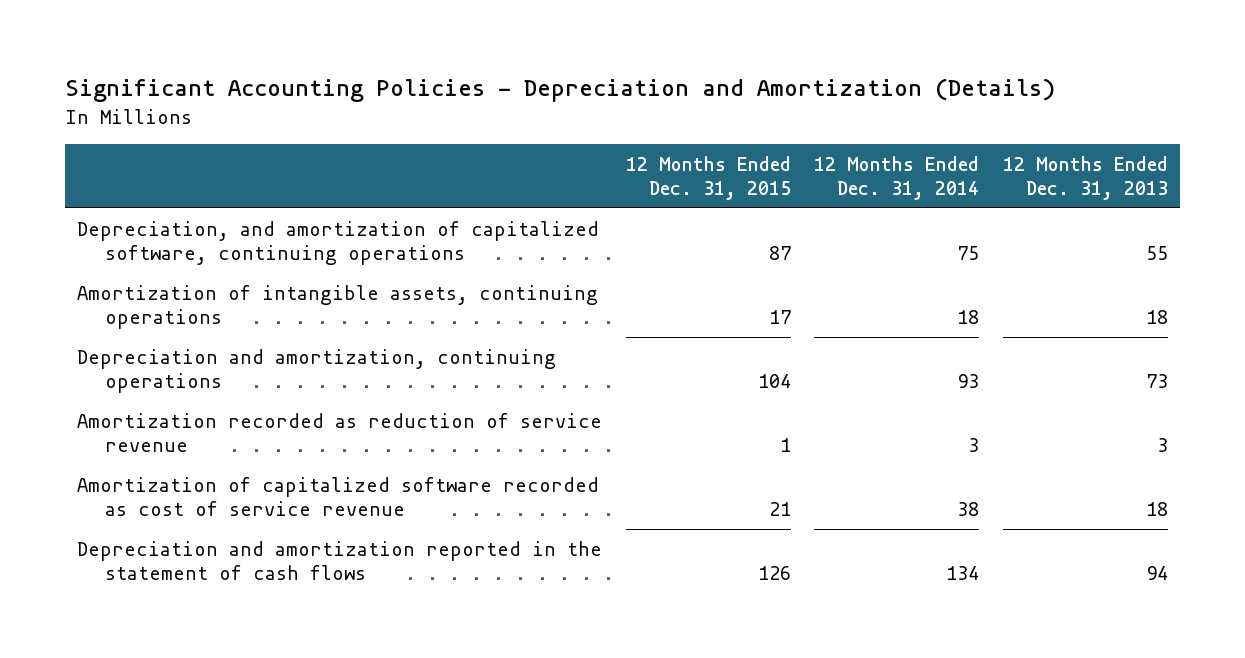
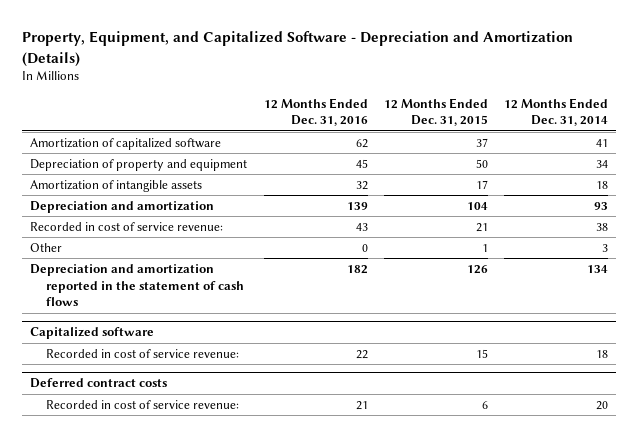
[64,78,1055,103] Significant Accounting Policies - Depreciation and Amortization (Details) -> [22,31,574,67] Property, Equipment, and Capitalized Software - Depreciation and Amortization (Details)
[1003,155,1169,200] 12 Months Ended Dec. 31, 2013 -> none
none -> [263,97,368,127] 12 Months Ended Dec. 31, 2016
[76,476,599,516] Amortization of capitalized software recorded as cost of service revenue -> none
[76,220,599,265] Depreciation, and amortization of capitalized software, continuing operations -> [30,137,222,150] Amortization of capitalized software
[768,245,791,260] 87 -> [475,137,488,147] 37
[957,245,980,260] 75 -> [595,138,608,147] 41
none -> [30,158,248,171] Depreciation of property and equipment
[76,284,598,329] Amortization of intangible assets, continuing operations -> [30,179,203,192] Amortization of intangible assets
[76,348,556,393] Depreciation and amortization, continuing operations -> [30,200,215,213] Depreciation and amortization
[76,412,602,452] Amortization recorded as reduction of service revenue -> [30,221,224,231] Recorded in cost of service revenue:
[779,437,791,452] 1 -> [475,222,488,232] 21
[968,437,980,452] 3 -> [595,222,608,231] 38
none -> [30,242,63,252] Other
none -> [30,327,155,340] Capitalized software
none -> [46,348,240,358] Recorded in cost of service revenue:
none -> [30,378,168,389] Deferred contract costs
none -> [46,399,240,409] Recorded in cost of service revenue:

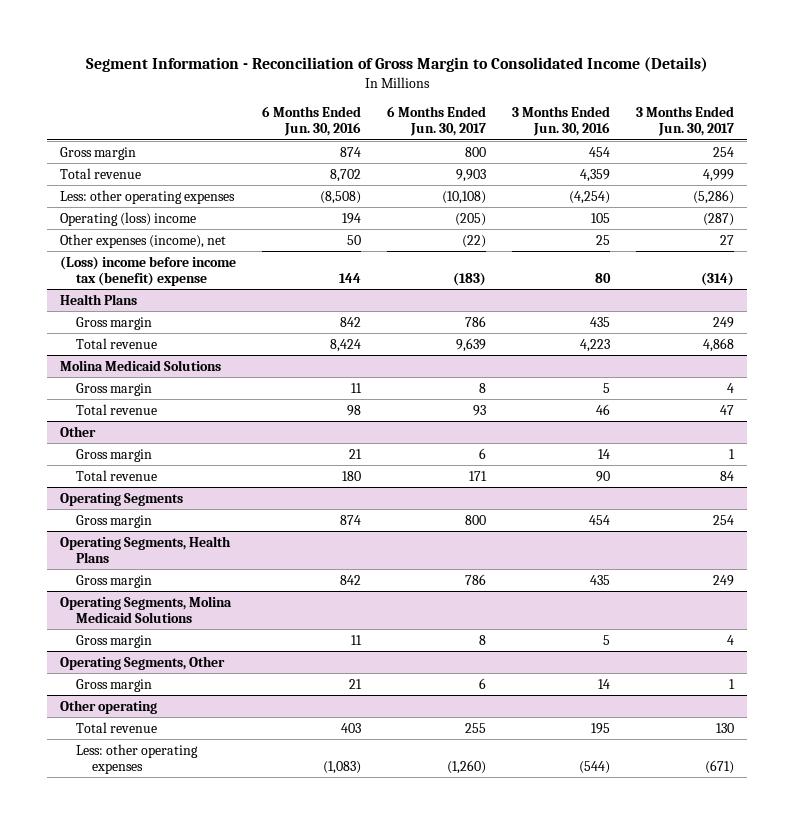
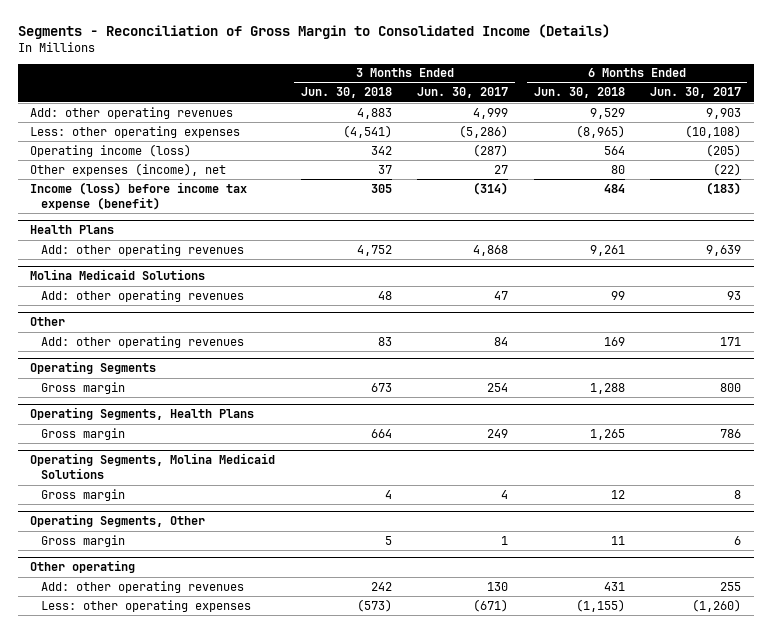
[86,56,709,72] Segment Information - Reconciliation of Gross Margin to Consolidated Income (Details) -> [17,23,610,39] Segments - Reconciliation of Gross Margin to Consolidated Income (Details)
[262,106,362,137] 6 Months Ended Jun. 30, 2016 -> none
[512,106,611,137] 3 Months Ended Jun. 30, 2016 -> none
none -> [300,87,392,99] Jun. 30, 2018
none -> [533,87,625,99] Jun. 30, 2018
[60,146,137,160] Gross margin -> none
[60,167,142,179] Total revenue -> [30,106,234,119] Add: other operating revenues
[60,211,197,226] Operating (loss) income -> [30,143,192,157] Operating income (loss)
[60,255,237,286] (Loss) income before income tax (benefit) expense -> [30,181,248,210] Income (loss) before income tax expense (benefit)
[76,316,153,330] Gross margin -> none
[76,337,158,349] Total revenue -> [40,243,244,256] Add: other operating revenues
[76,382,153,396] Gross margin -> none
[76,403,158,415] Total revenue -> [40,289,244,302] Add: other operating revenues
[76,448,153,462] Gross margin -> none
[76,469,158,481] Total revenue -> [40,335,244,348] Add: other operating revenues
[76,721,158,733] Total revenue -> [40,580,244,593] Add: other operating revenues

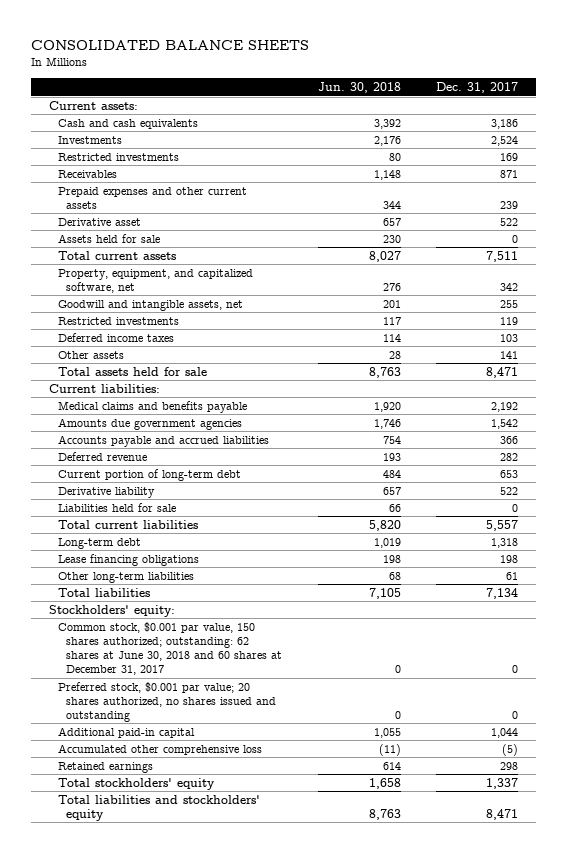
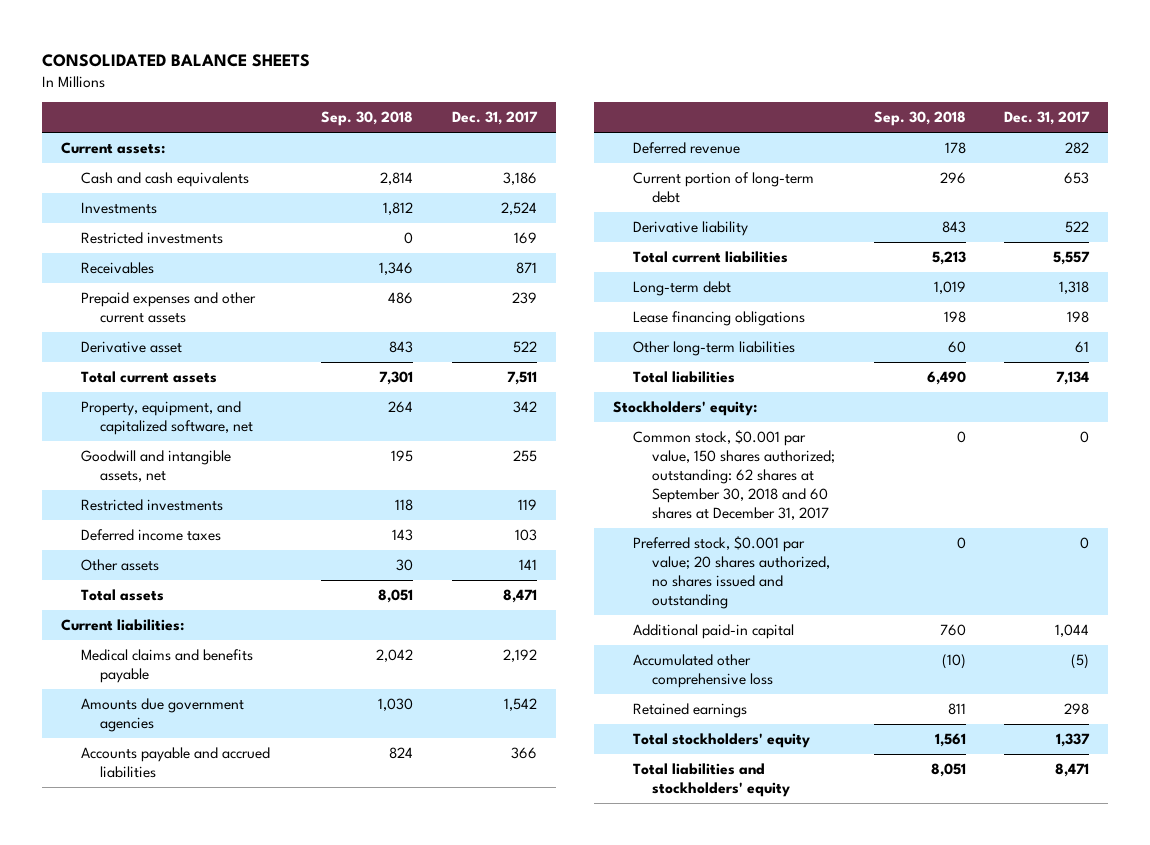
[317,82,401,94] Jun. 30, 2018 -> none
none -> [321,111,414,127] Sep. 30, 2018
[57,233,160,243] Assets held for sale -> none
[57,366,207,376] Total assets held for sale -> [80,589,164,602] Total assets
[57,502,176,512] Liabilities held for sale -> none
[57,621,283,676] Common stock, $0.001 par value, 150 shares authorized; outstanding: 62 shares at June 30, 2018 and 60 shares at December 31, 2017 -> [632,430,836,521] Common stock, $0.001 par value, 150 shares authorized; outstanding: 62 shares at September 30, 2018 and 60 shares at December 31, 2017

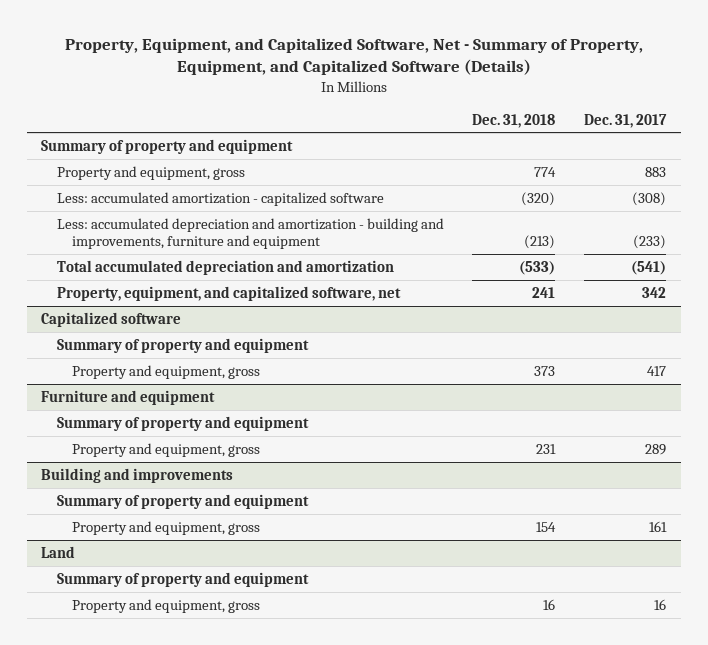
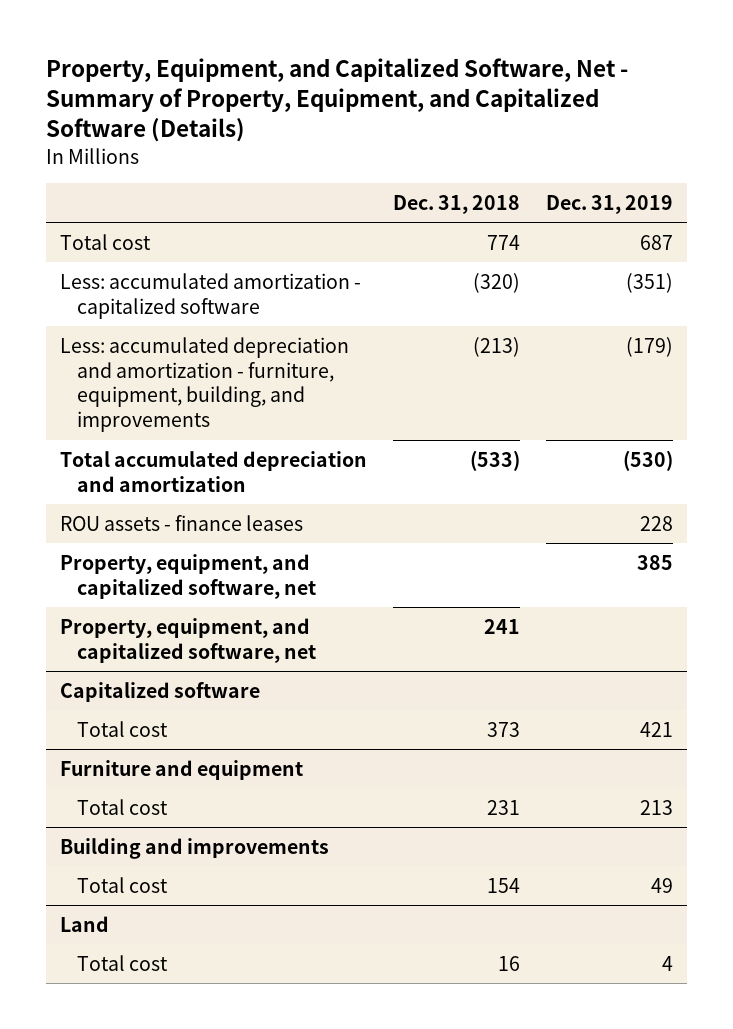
[584,113,668,128] Dec. 31, 2017 -> none
none -> [546,194,674,214] Dec. 31, 2019
[41,138,294,154] Summary of property and equipment -> none
[56,165,245,180] Property and equipment, gross -> [59,233,151,250] Total cost
[56,217,444,249] Less: accumulated depreciation and amortization - building and improvements, furniture and equipment -> [59,336,349,433] Less: accumulated depreciation and amortization - furniture, equipment, building, and improvements
none -> [59,514,303,531] ROU assets - finance leases
none -> [59,553,316,599] Property, equipment, and capitalized software, net
[56,337,309,353] Summary of property and equipment -> none
[71,364,260,379] Property and equipment, gross -> [76,720,168,737] Total cost
[56,415,309,431] Summary of property and equipment -> none
[71,442,260,457] Property and equipment, gross -> [76,798,168,815] Total cost
[56,493,309,509] Summary of property and equipment -> none
[71,520,260,535] Property and equipment, gross -> [76,876,168,893] Total cost
[56,571,309,587] Summary of property and equipment -> none
[71,598,260,613] Property and equipment, gross -> [76,954,168,971] Total cost

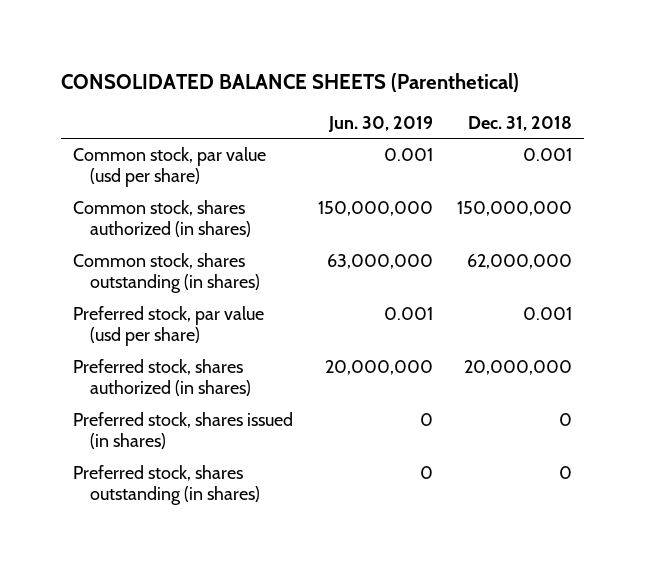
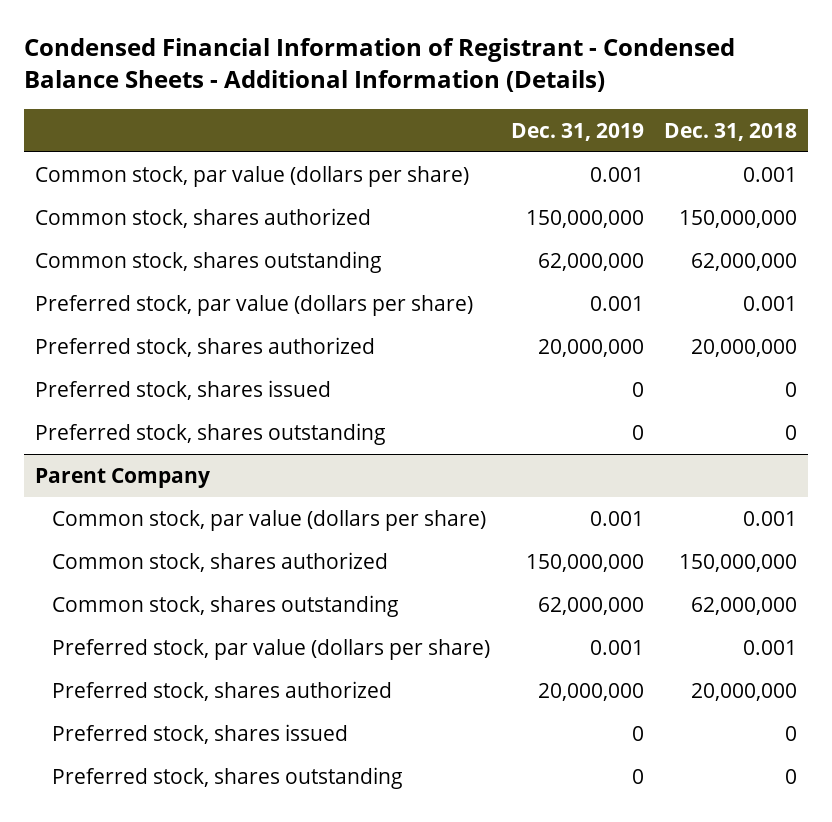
[61,72,520,92] CONSOLIDATED BALANCE SHEETS (Parenthetical) -> [24,38,736,93] Condensed Financial Information of Registrant - Condensed Balance Sheets - Additional Information (Details)
[327,115,433,132] Jun. 30, 2019 -> none
none -> [510,122,644,141] Dec. 31, 2019
[73,146,267,188] Common stock, par value (usd per share) -> [34,165,469,187] Common stock, par value (dollars per share)
[73,199,251,238] Common stock, shares authorized (in shares) -> [34,207,371,228] Common stock, shares authorized
[73,252,260,294] Common stock, shares outstanding (in shares) -> [34,250,382,273] Common stock, shares outstanding
[73,305,265,347] Preferred stock, par value (usd per share) -> [34,294,473,316] Preferred stock, par value (dollars per share)
[73,358,251,397] Preferred stock, shares authorized (in shares) -> [34,336,375,357] Preferred stock, shares authorized
[73,411,294,450] Preferred stock, shares issued (in shares) -> [34,379,331,400] Preferred stock, shares issued
[73,464,260,506] Preferred stock, shares outstanding (in shares) -> [34,422,386,445] Preferred stock, shares outstanding
none -> [34,467,210,488] Parent Company
none -> [51,509,486,531] Common stock, par value (dollars per share)
none -> [51,551,388,572] Common stock, shares authorized
none -> [51,594,399,617] Common stock, shares outstanding
none -> [51,638,490,660] Preferred stock, par value (dollars per share)
none -> [51,680,392,701] Preferred stock, shares authorized
none -> [51,723,348,744] Preferred stock, shares issued
none -> [51,766,403,789] Preferred stock, shares outstanding

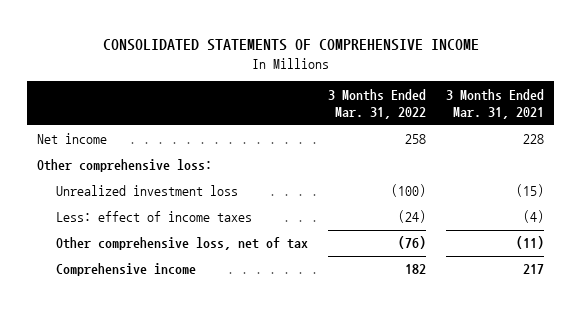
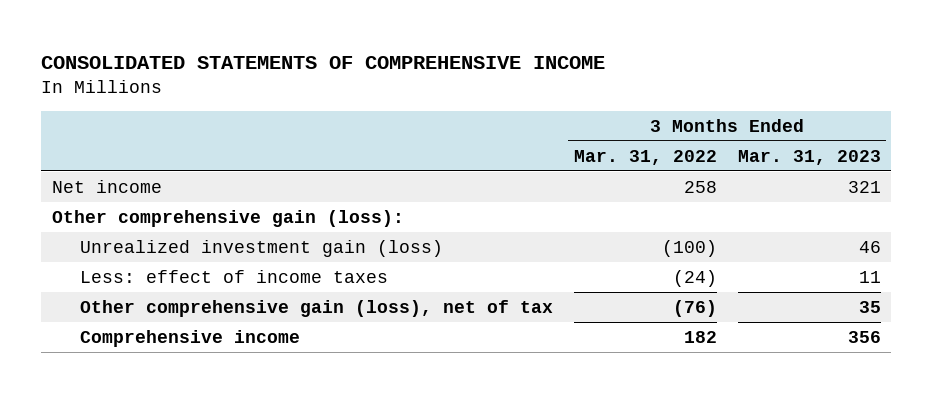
[446,88,545,120] 3 Months Ended Mar. 31, 2021 -> none
none -> [737,149,881,165] Mar. 31, 2023
[37,159,213,173] Other comprehensive loss: -> [51,209,404,227] Other comprehensive gain (loss):
[56,185,239,197] Unrealized investment loss -> [79,239,443,257] Unrealized investment gain (loss)
[56,237,309,251] Other comprehensive loss, net of tax -> [79,299,553,317] Other comprehensive gain (loss), net of tax

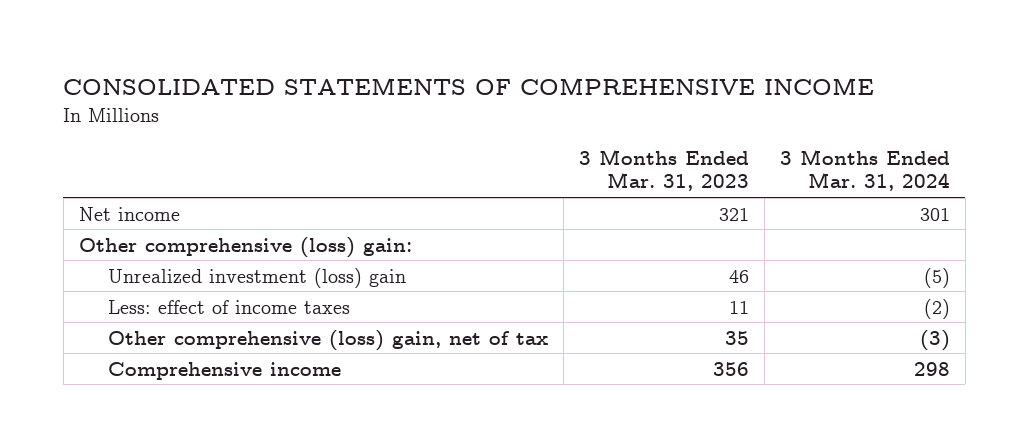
[573,149,717,165] Mar. 31, 2022 -> none
none -> [779,148,950,192] 3 Months Ended Mar. 31, 2024
[51,209,404,227] Other comprehensive gain (loss): -> [78,236,412,258] Other comprehensive (loss) gain:
[79,239,443,257] Unrealized investment gain (loss) -> [107,267,406,288] Unrealized investment (loss) gain
[79,299,553,317] Other comprehensive gain (loss), net of tax -> [107,329,548,351] Other comprehensive (loss) gain, net of tax

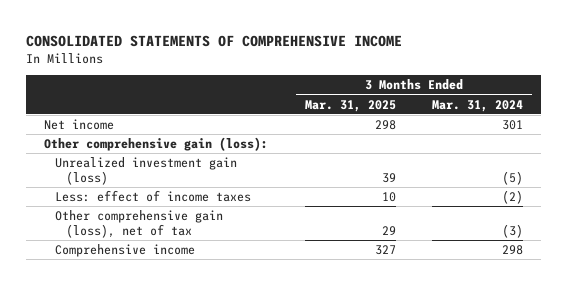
[578,148,749,192] 3 Months Ended Mar. 31, 2023 -> none
none -> [304,99,396,112] Mar. 31, 2025
[78,236,412,258] Other comprehensive (loss) gain: -> [44,137,269,152] Other comprehensive gain (loss):
[107,267,406,288] Unrealized investment (loss) gain -> [55,157,238,185] Unrealized investment gain (loss)
[107,329,548,351] Other comprehensive (loss) gain, net of tax -> [55,210,224,238] Other comprehensive gain (loss), net of tax

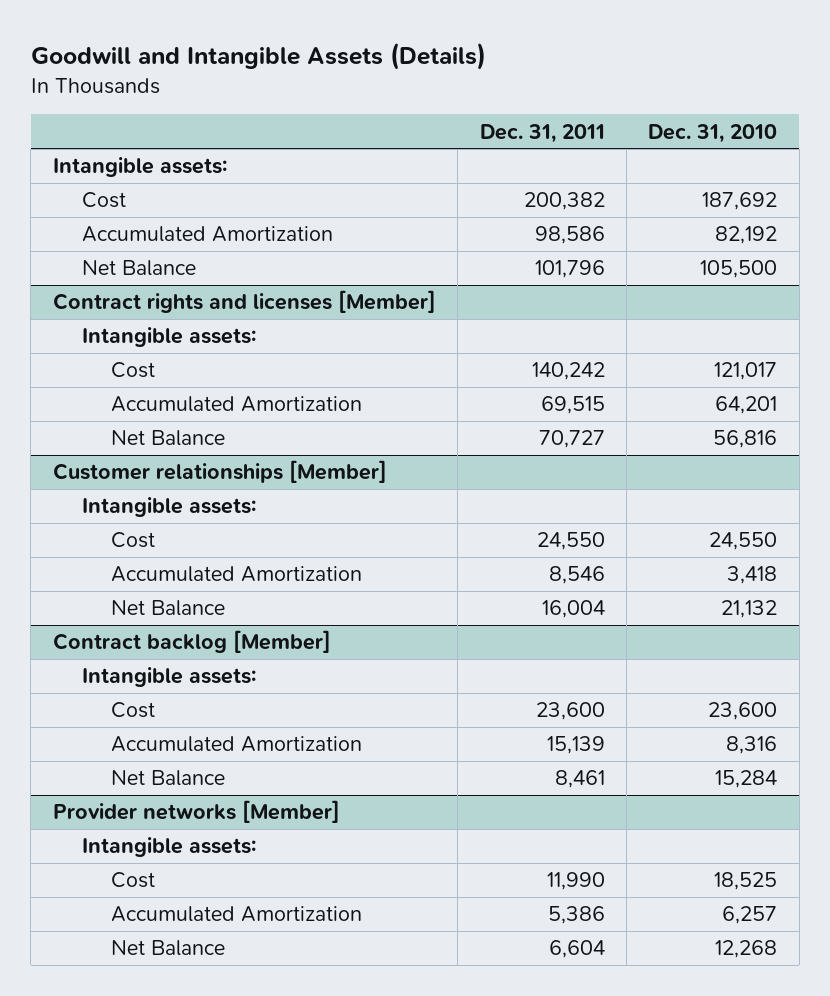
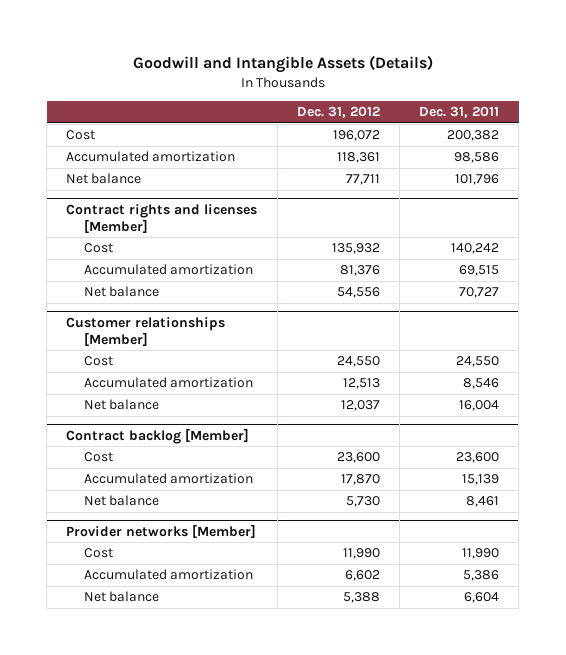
[648,123,778,143] Dec. 31, 2010 -> none
none -> [296,106,380,119] Dec. 31, 2012
[52,157,227,178] Intangible assets: -> none
[81,226,333,243] Accumulated Amortization -> [66,151,236,163] Accumulated amortization
[81,260,196,277] Net Balance -> [66,173,142,185] Net balance
[81,327,256,348] Intangible assets: -> none
[111,396,363,413] Accumulated Amortization -> [84,264,254,276] Accumulated amortization
[111,430,226,447] Net Balance -> [84,286,160,298] Net balance
[81,497,256,518] Intangible assets: -> none
[111,566,363,583] Accumulated Amortization -> [84,377,254,389] Accumulated amortization
[111,600,226,617] Net Balance -> [84,399,160,411] Net balance
[81,667,256,688] Intangible assets: -> none
[111,736,363,753] Accumulated Amortization -> [84,473,254,485] Accumulated amortization
[111,770,226,787] Net Balance -> [84,495,160,507] Net balance
[81,837,256,858] Intangible assets: -> none
[111,906,363,923] Accumulated Amortization -> [84,569,254,581] Accumulated amortization
[111,940,226,957] Net Balance -> [84,591,160,603] Net balance

